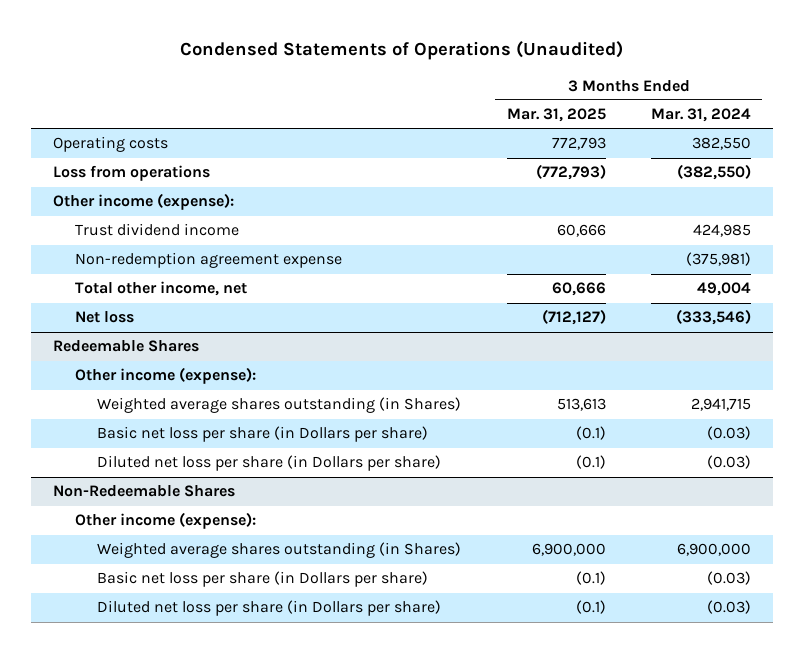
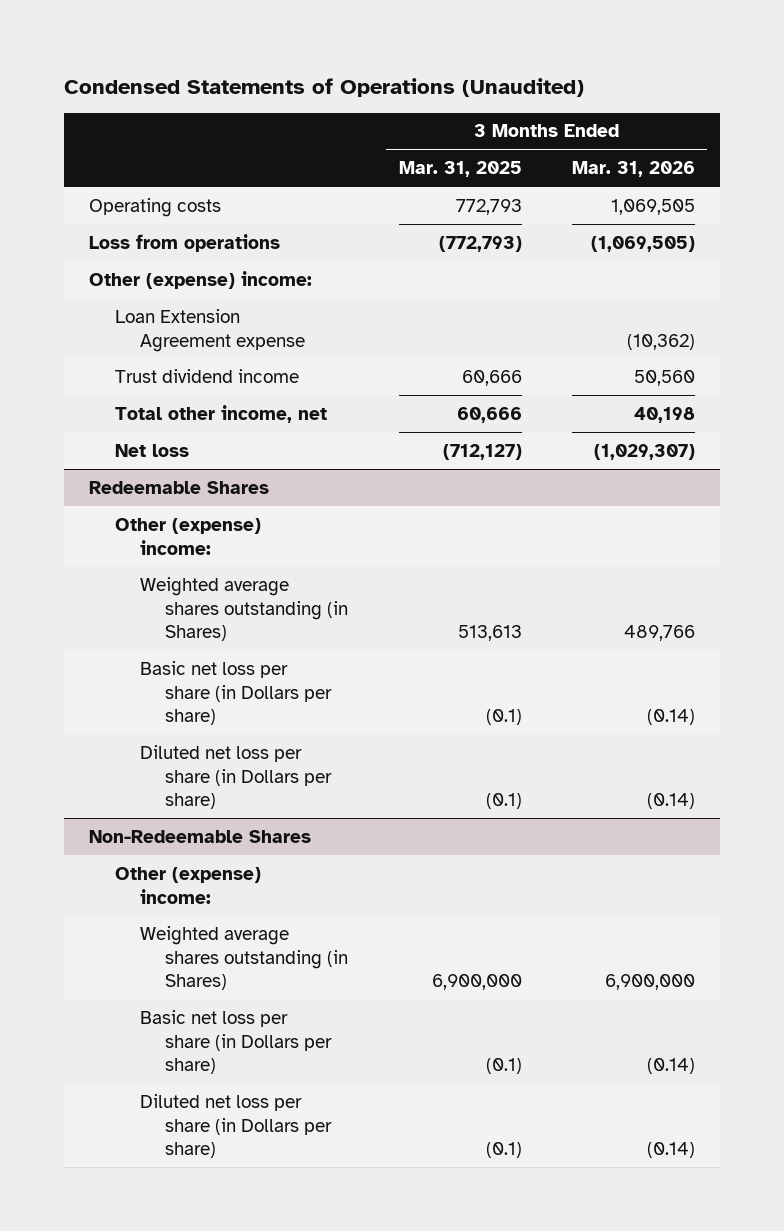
[650,108,751,123] Mar. 31, 2024 -> none
none -> [571,161,695,178] Mar. 31, 2026
[53,193,235,211] Other income (expense): -> [89,270,313,289] Other (expense) income:
none -> [114,308,305,352] Loan Extension Agreement expense
[75,252,343,269] Non-redemption agreement expense -> none
[75,367,257,385] Other income (expense): -> [114,517,261,555] Other (expense) income:
[75,512,257,530] Other income (expense): -> [114,866,261,904] Other (expense) income:

